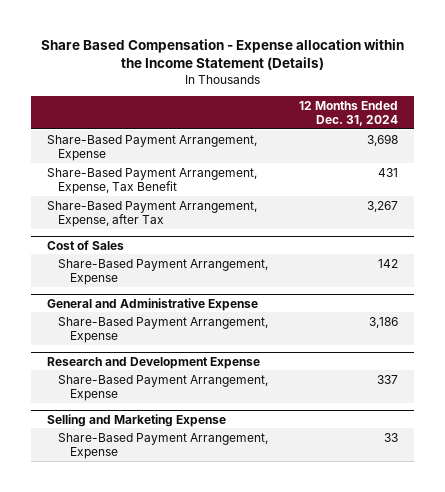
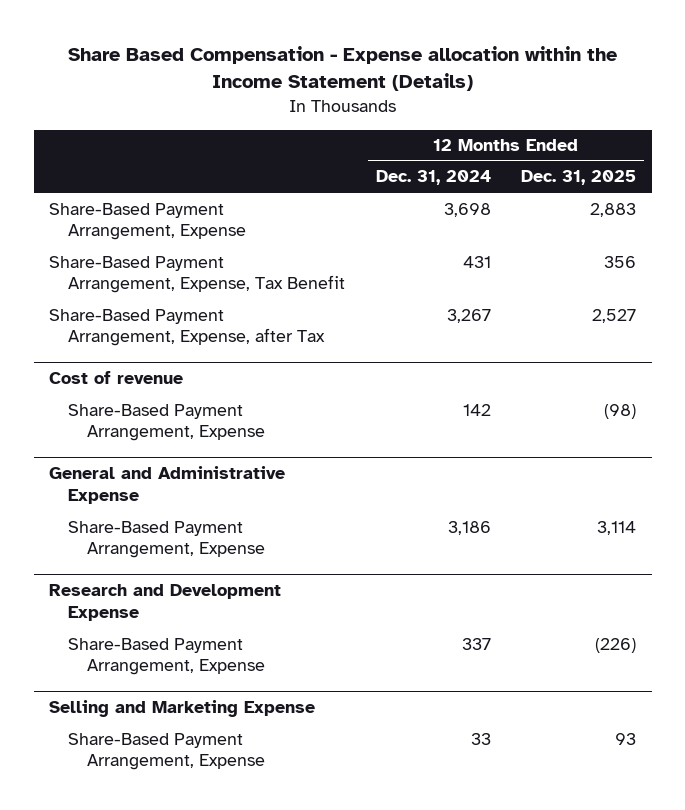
none -> [521,170,637,186] Dec. 31, 2025
[46,239,124,250] Cost of Sales -> [49,371,184,385] Cost of revenue

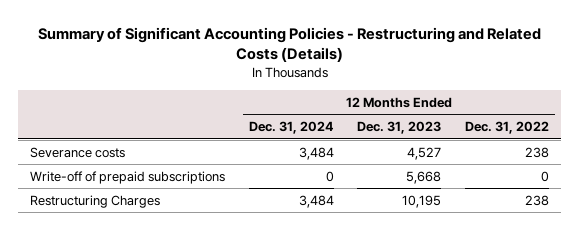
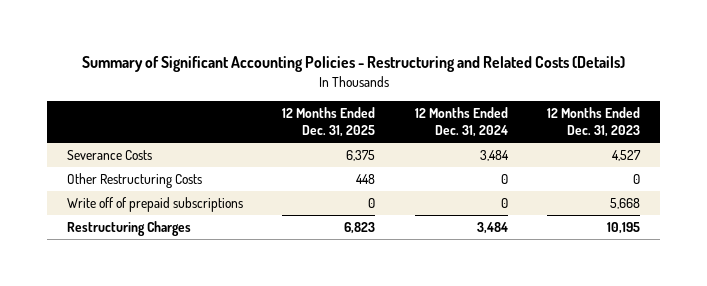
[465,121,550,135] Dec. 31, 2022 -> none
none -> [282,106,376,138] 12 Months Ended Dec. 31, 2025
[30,146,126,158] Severance costs -> [66,149,152,160] Severance Costs
none -> [66,172,202,188] Other Restructuring Costs
[30,170,226,184] Write-off of prepaid subscriptions -> [66,196,243,212] Write off of prepaid subscriptions

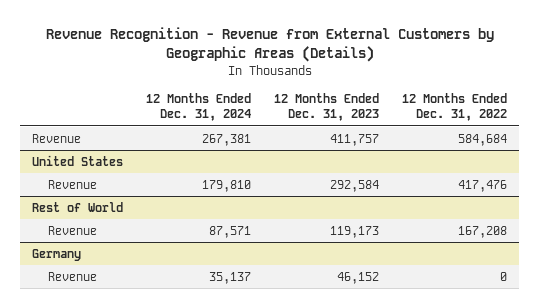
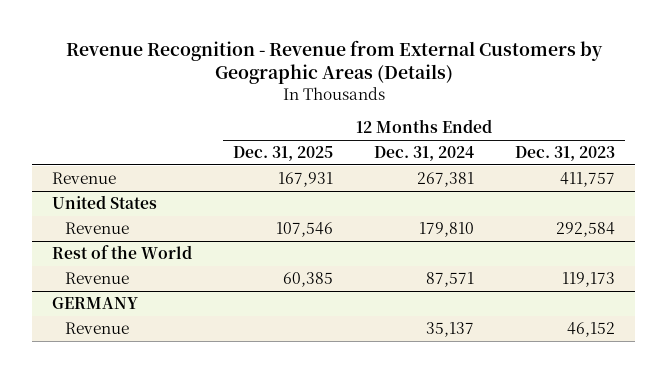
[402,92,508,122] 12 Months Ended Dec. 31, 2022 -> none
none -> [233,146,334,162] Dec. 31, 2025
[31,201,123,212] Rest of World -> [52,244,193,259] Rest of the World
[31,248,81,261] Germany -> [52,296,139,309] GERMANY

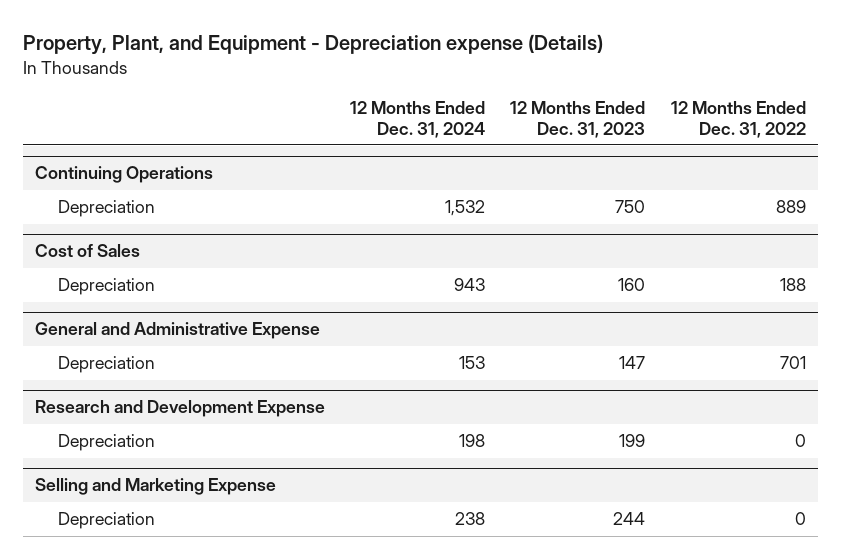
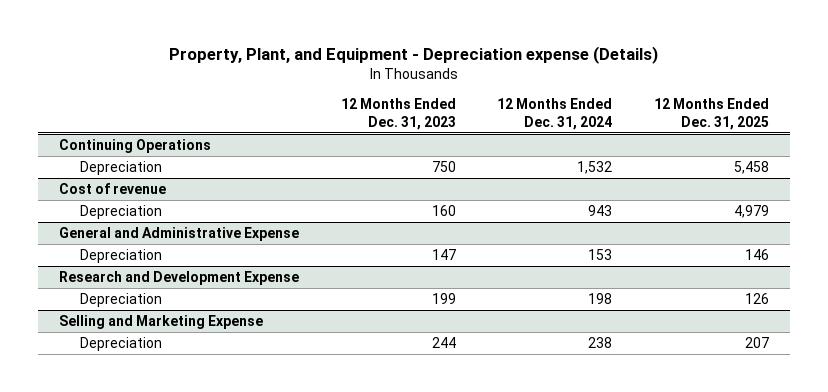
[670,101,806,138] 12 Months Ended Dec. 31, 2022 -> none
none -> [653,98,769,130] 12 Months Ended Dec. 31, 2025
[35,244,141,258] Cost of Sales -> [58,182,166,194] Cost of revenue

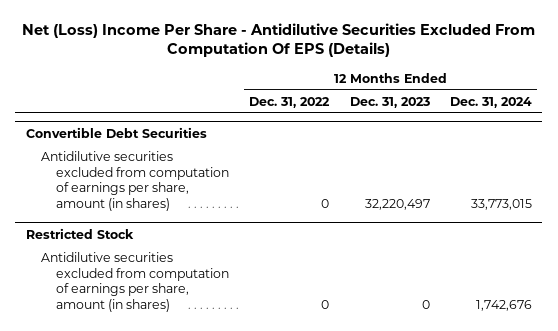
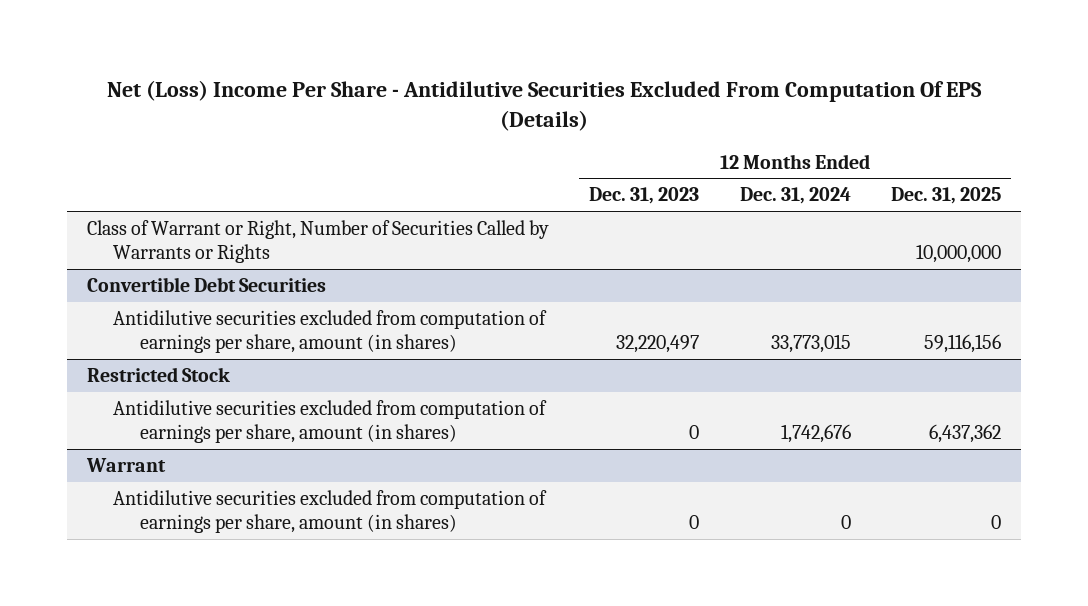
[249,96,331,108] Dec. 31, 2022 -> none
none -> [891,187,1002,205] Dec. 31, 2025
none -> [86,219,549,264] Class of Warrant or Right, Number of Securities Called by Warrants or Rights
none -> [85,457,166,472] Warrant
none -> [113,489,548,534] Antidilutive securities excluded from computation of earnings per share, amount (in shares)

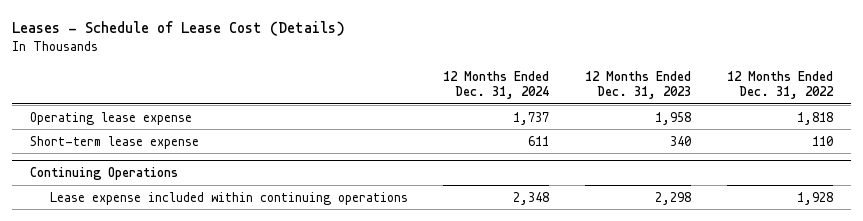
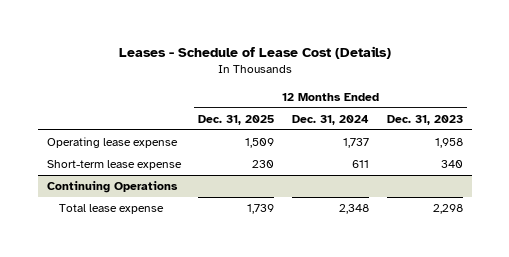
[726,70,834,99] 12 Months Ended Dec. 31, 2022 -> none
none -> [198,114,275,125] Dec. 31, 2025
[49,191,408,205] Lease expense included within continuing operations -> [59,204,165,215] Total lease expense

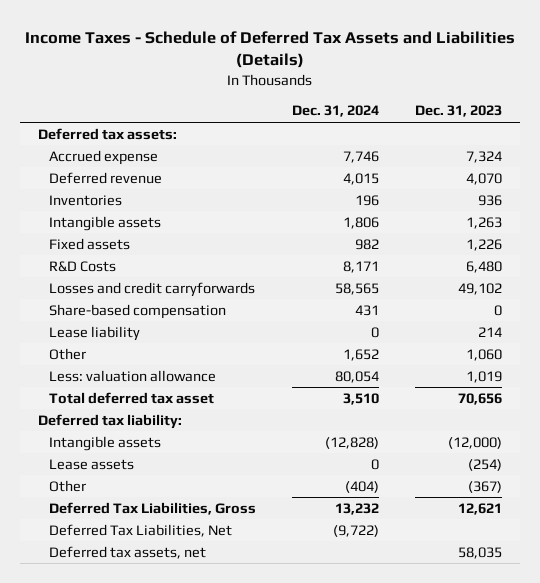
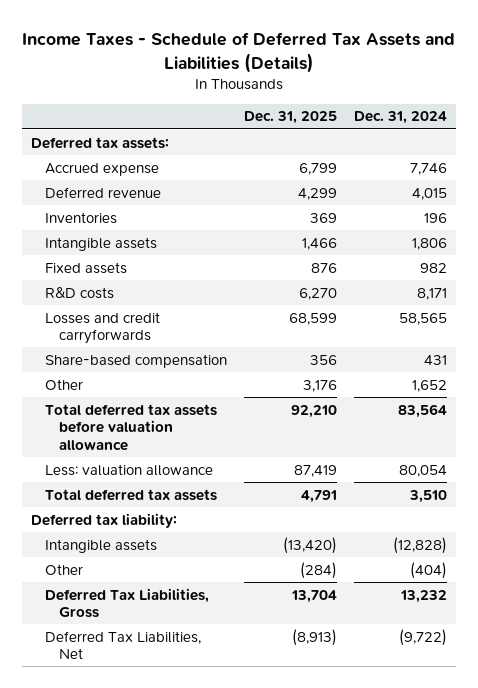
[414,105,502,118] Dec. 31, 2023 -> none
none -> [244,111,338,125] Dec. 31, 2025
[48,260,116,272] R&D Costs -> [44,286,114,299] R&D costs
[48,325,140,341] Lease liability -> none
none -> [44,403,217,451] Total deferred tax assets before valuation allowance
[48,391,214,404] Total deferred tax asset -> [44,488,217,501] Total deferred tax assets
[48,458,134,470] Lease assets -> none
[48,545,206,559] Deferred tax assets, net -> none

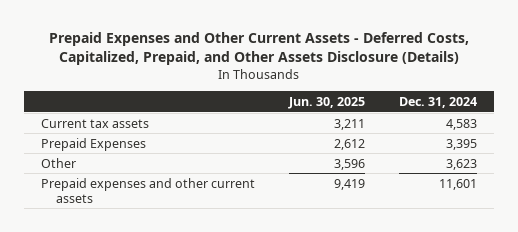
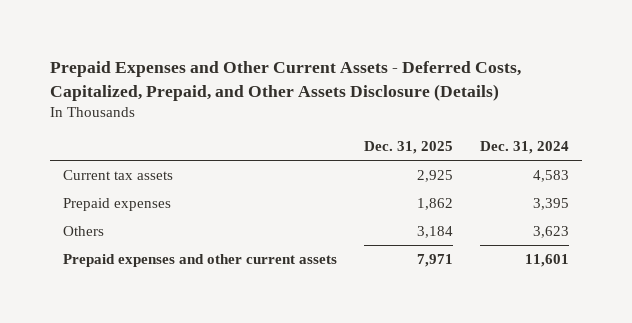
[287,97,365,110] Jun. 30, 2025 -> none
none -> [363,141,453,155] Dec. 31, 2025
[40,137,146,151] Prepaid Expenses -> [62,198,171,212] Prepaid expenses
[40,157,76,168] Other -> [62,226,104,237] Others

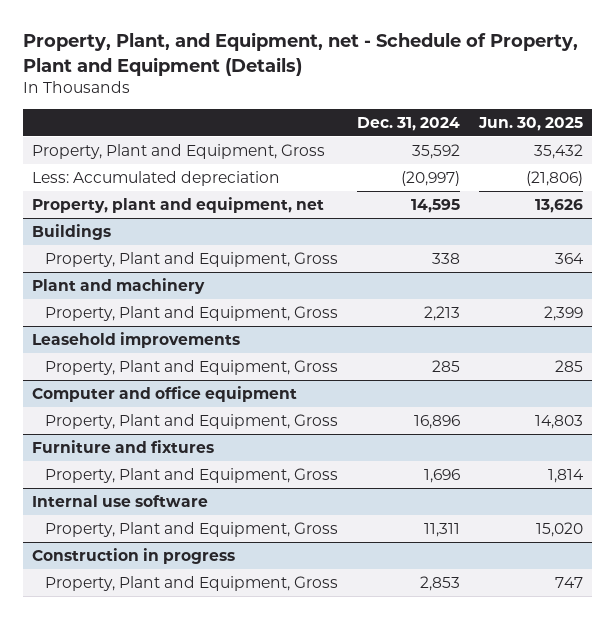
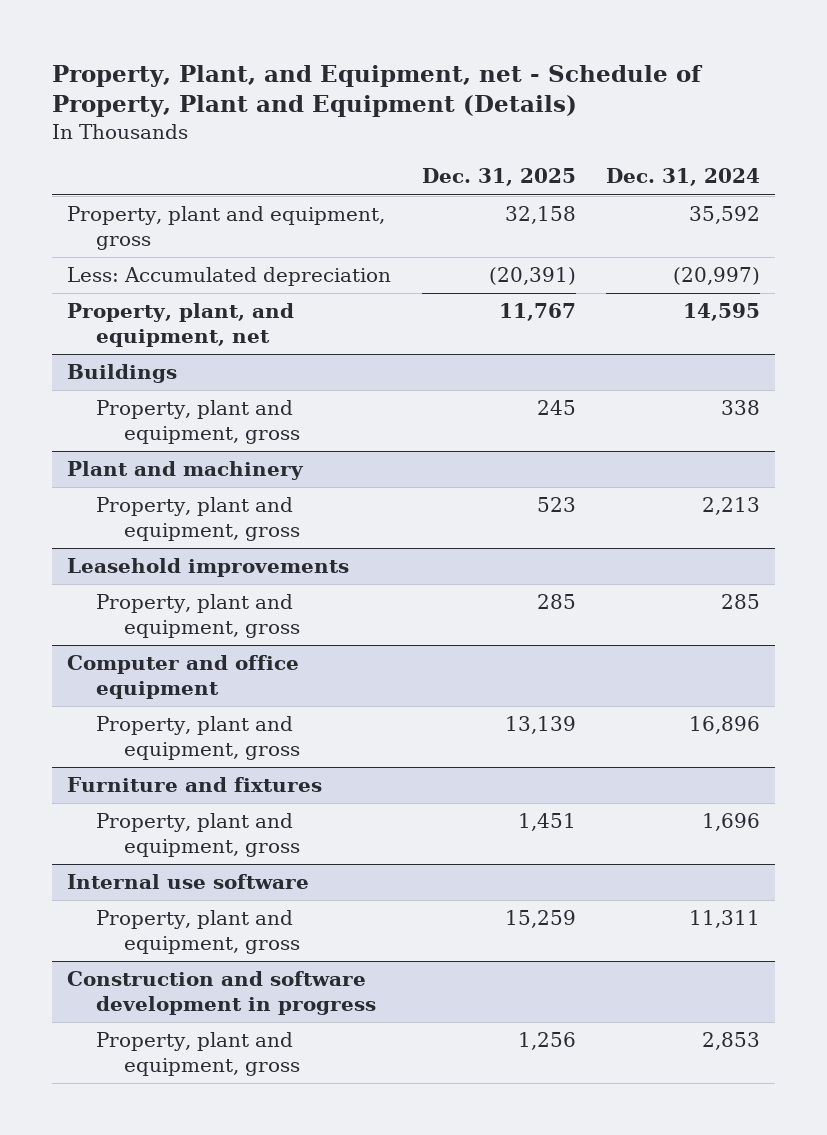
[477,116,583,131] Jun. 30, 2025 -> none
none -> [421,168,576,187] Dec. 31, 2025
[32,144,326,160] Property, Plant and Equipment, Gross -> [67,206,386,251] Property, plant and equipment, gross
[32,197,325,214] Property, plant and equipment, net -> [67,303,295,348] Property, plant, and equipment, net
[45,252,339,268] Property, Plant and Equipment, Gross -> [95,400,300,445] Property, plant and equipment, gross
[45,306,339,322] Property, Plant and Equipment, Gross -> [95,497,300,542] Property, plant and equipment, gross
[45,360,339,376] Property, Plant and Equipment, Gross -> [95,594,300,639] Property, plant and equipment, gross
[45,414,339,430] Property, Plant and Equipment, Gross -> [95,716,300,761] Property, plant and equipment, gross
[45,468,339,484] Property, Plant and Equipment, Gross -> [95,813,300,858] Property, plant and equipment, gross
[45,522,339,538] Property, Plant and Equipment, Gross -> [95,910,300,955] Property, plant and equipment, gross
[32,548,236,565] Construction in progress -> [67,971,376,1016] Construction and software development in progress
[45,576,339,592] Property, Plant and Equipment, Gross -> [95,1032,300,1077] Property, plant and equipment, gross

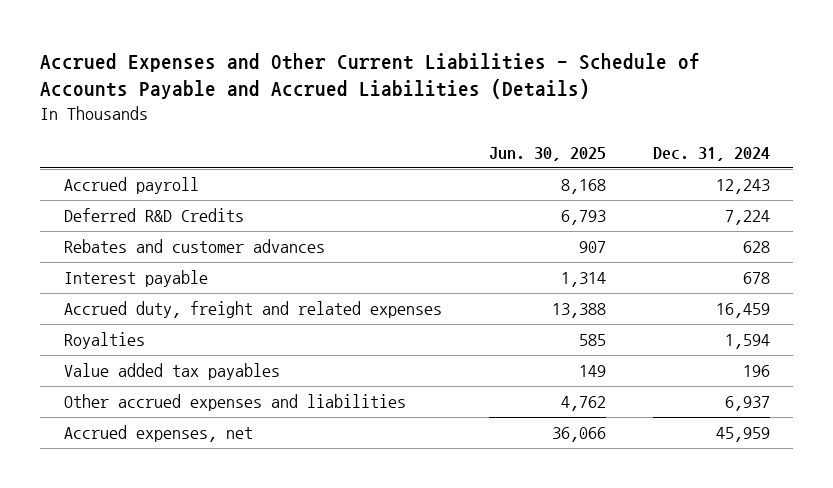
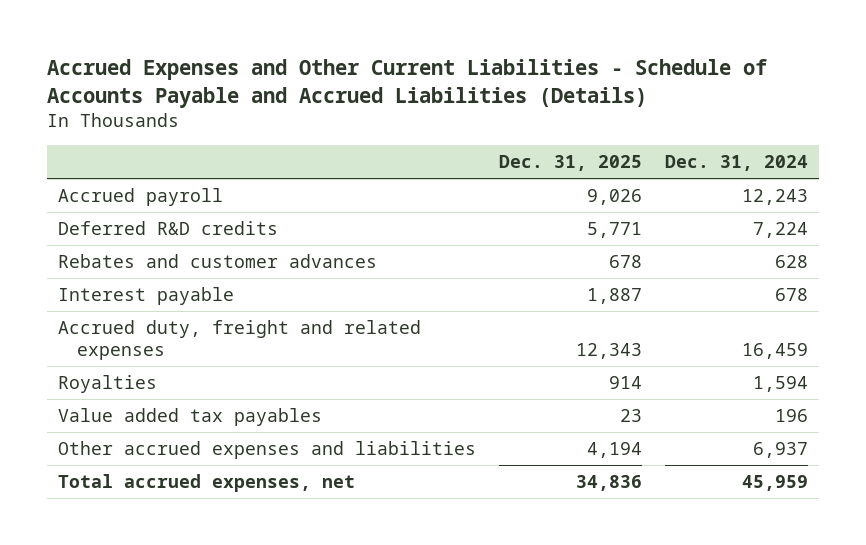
[488,146,606,161] Jun. 30, 2025 -> none
none -> [499,155,643,172] Dec. 31, 2025
[63,208,244,223] Deferred R&D Credits -> [58,220,279,235] Deferred R&D credits
[63,425,253,443] Accrued expenses, net -> [58,473,356,492] Total accrued expenses, net

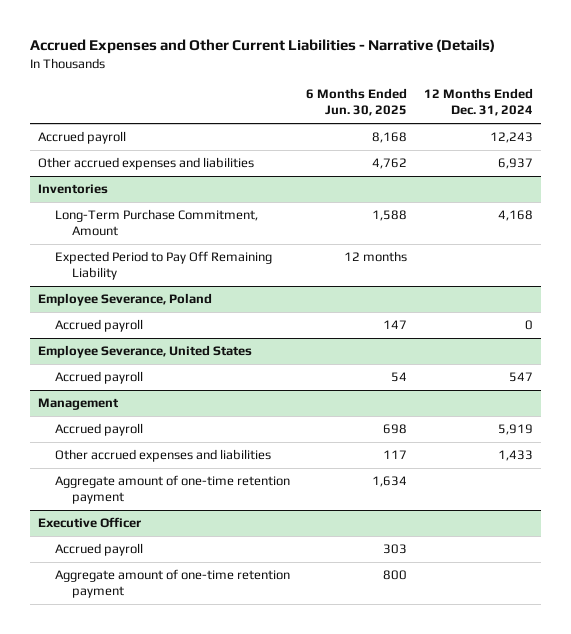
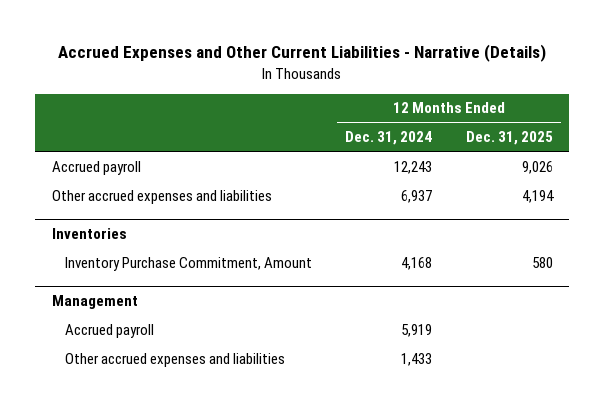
[306,88,408,117] 6 Months Ended Jun. 30, 2025 -> none
none -> [465,131,553,146] Dec. 31, 2025
[54,251,272,281] Expected Period to Pay Off Remaining Liability -> none
[37,293,212,307] Employee Severance, Poland -> none
[54,319,143,333] Accrued payroll -> none
[37,345,252,359] Employee Severance, United States -> none
[54,371,143,385] Accrued payroll -> none
[54,209,258,237] Long-Term Purchase Commitment, Amount -> [65,256,313,271] Inventory Purchase Commitment, Amount
[54,475,290,505] Aggregate amount of one-time retention payment -> none
[37,517,141,529] Executive Officer -> none
[54,543,143,557] Accrued payroll -> none
[54,569,290,599] Aggregate amount of one-time retention payment -> none

